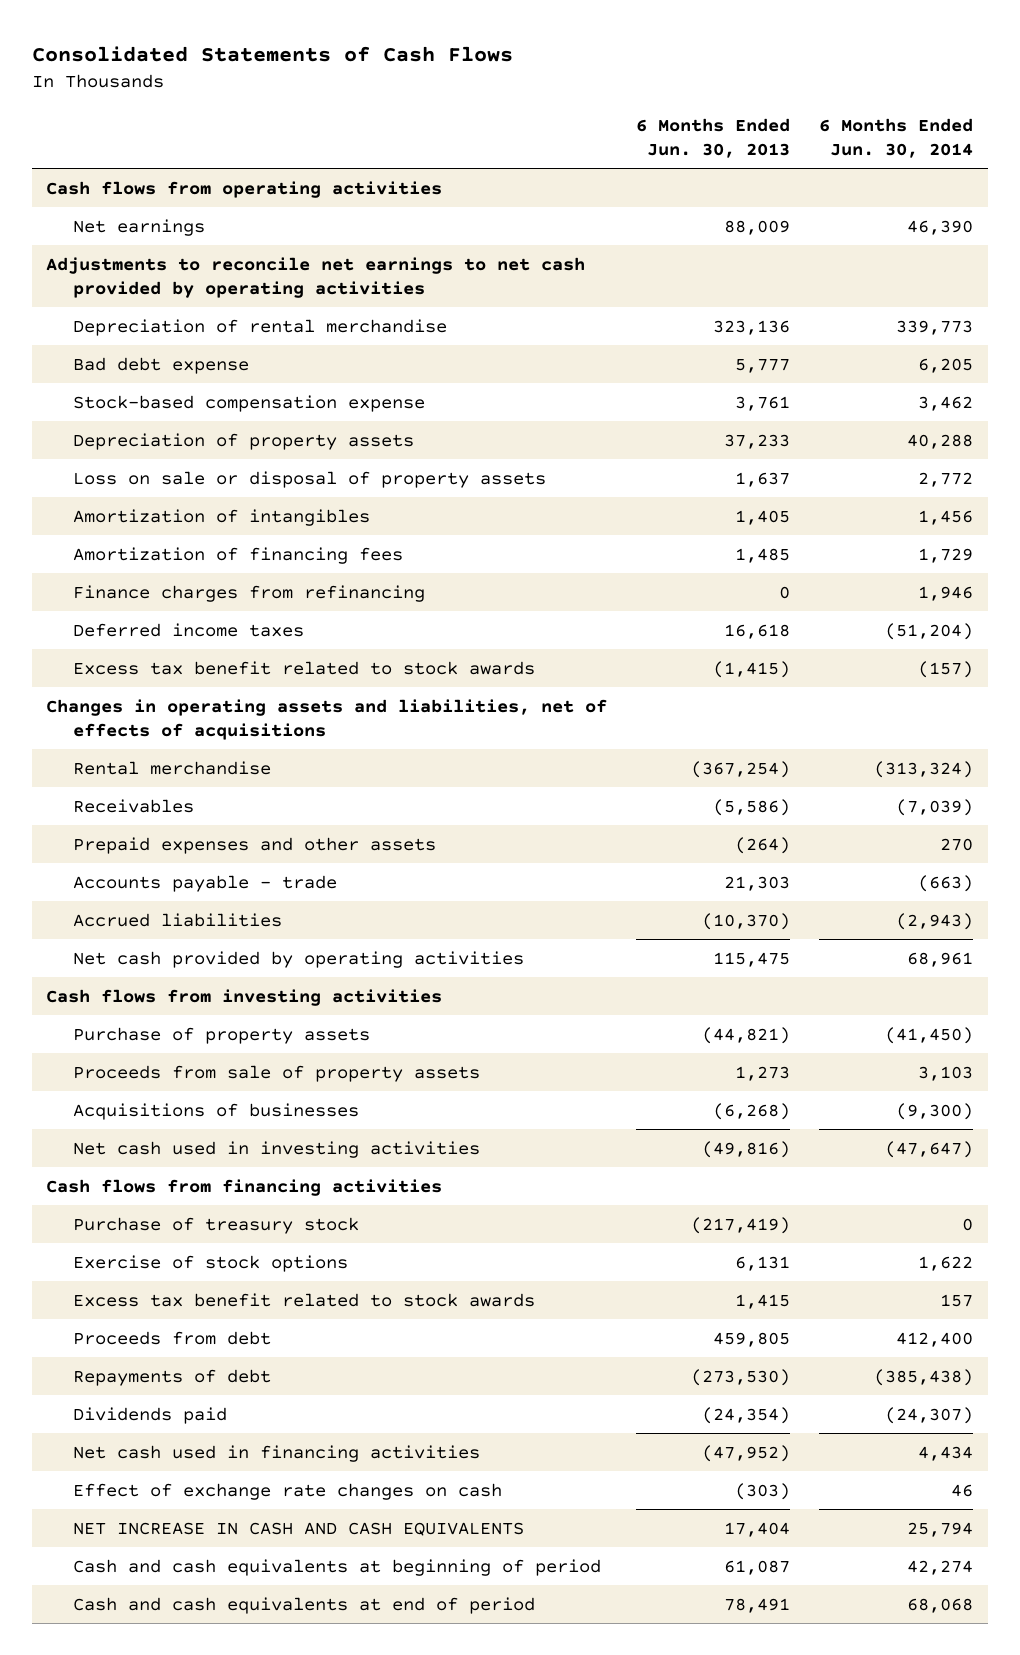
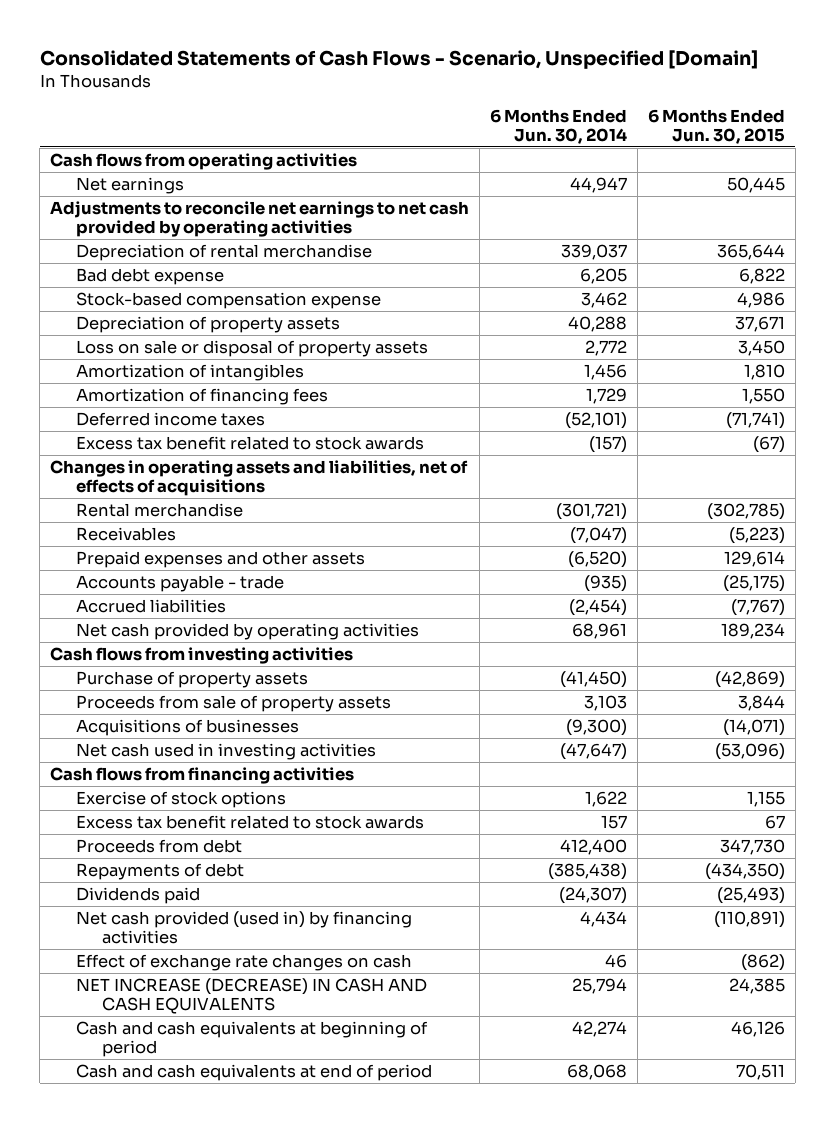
[31,46,513,63] Consolidated Statements of Cash Flows -> [39,50,758,70] Consolidated Statements of Cash Flows - Scenario, Unspecified [Domain]
[636,117,791,158] 6 Months Ended Jun. 30, 2013 -> none
none -> [647,108,785,144] 6 Months Ended Jun. 30, 2015
[907,219,974,235] 46,390 -> [569,177,627,194] 44,947
[896,319,974,335] 339,773 -> [560,244,627,261] 339,037
[72,584,425,602] Finance charges from refinancing -> none
[885,622,974,640] (51,204) -> [564,412,627,430] (52,101)
[874,760,974,778] (313,324) -> [555,503,627,521] (301,721)
[896,798,974,816] (7,039) -> [569,527,627,545] (7,047)
[940,837,974,851] 270 -> [567,551,627,569] (6,520)
[918,874,974,892] (663) -> [583,575,627,593] (935)
[896,912,974,930] (2,943) -> [568,599,627,617] (2,454)
[72,1216,359,1234] Purchase of treasury stock -> none
[72,1444,480,1462] Net cash used in financing activities -> [76,911,413,945] Net cash provided (used in) by financing activities
[72,1521,524,1536] NET INCREASE IN CASH AND CASH EQUIVALENTS -> [76,978,428,1015] NET INCREASE (DECREASE) IN CASH AND CASH EQUIVALENTS

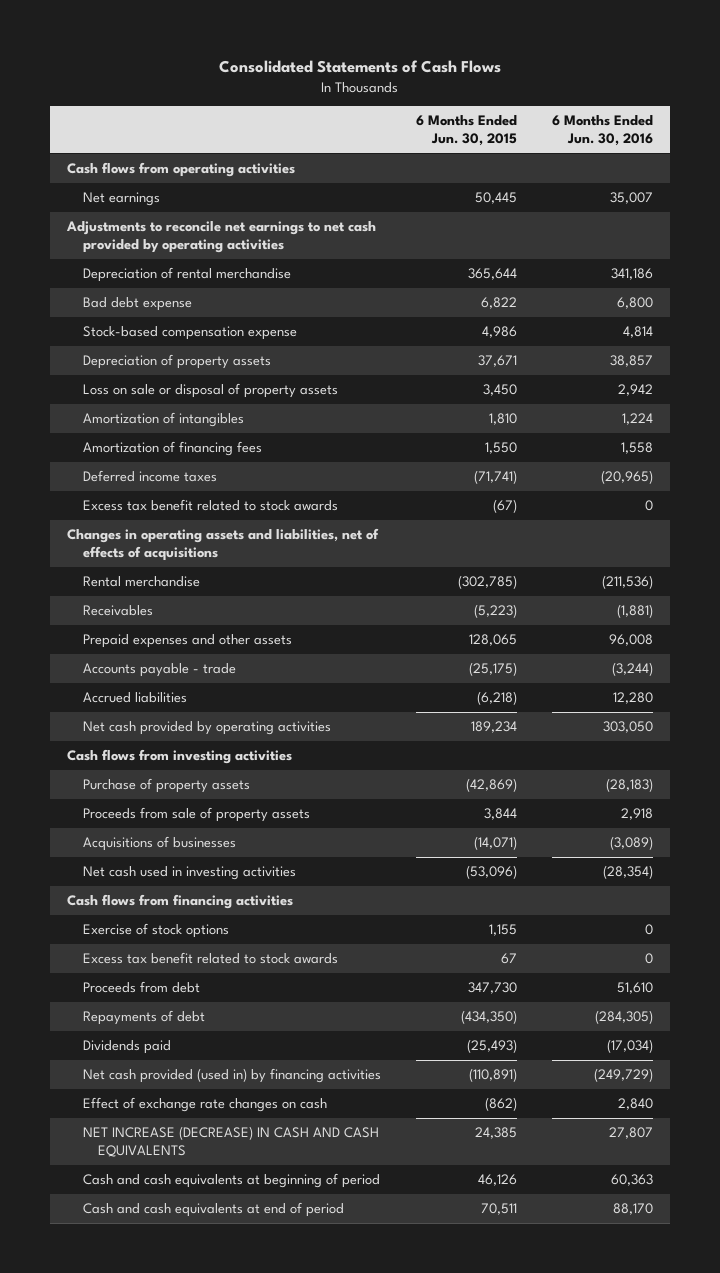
[39,50,758,70] Consolidated Statements of Cash Flows - Scenario, Unspecified [Domain] -> [219,60,502,74] Consolidated Statements of Cash Flows
[489,108,627,144] 6 Months Ended Jun. 30, 2014 -> none
none -> [551,115,653,147] 6 Months Ended Jun. 30, 2016
[723,551,785,568] 129,614 -> [468,634,517,647] 128,065
[730,599,785,617] (7,767) -> [476,691,517,706] (6,218)

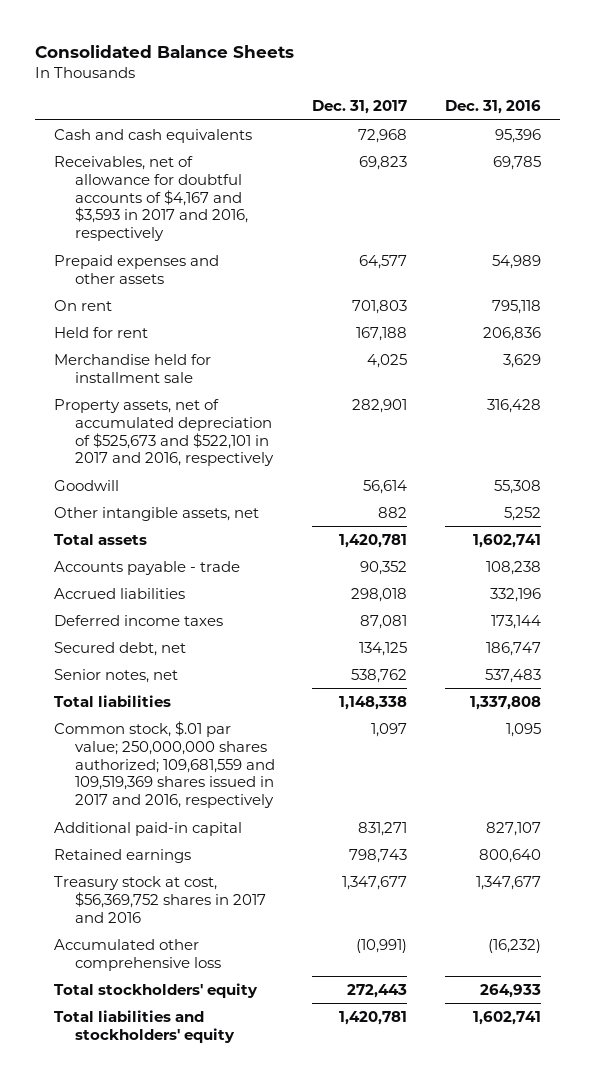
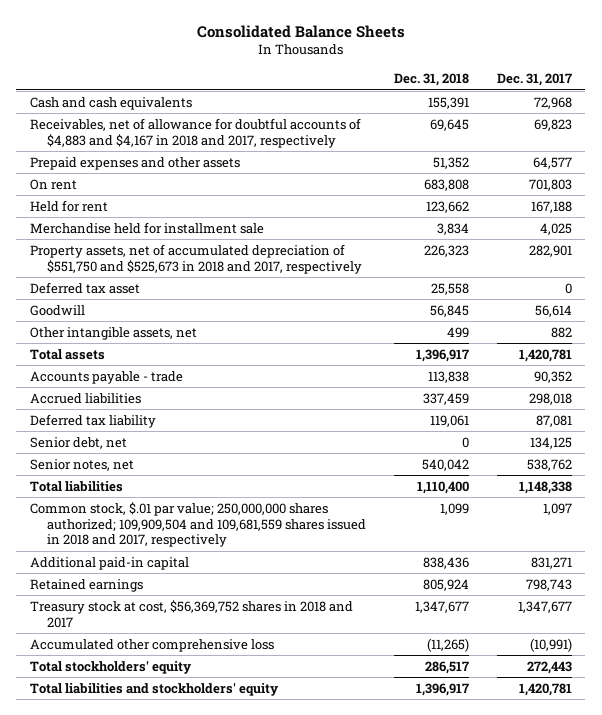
[445,100,542,115] Dec. 31, 2016 -> none
none -> [393,73,469,87] Dec. 31, 2018
[53,155,248,242] Receivables, net of allowance for doubtful accounts of $4,167 and $3,593 in 2017 and 2016, respectively -> [30,117,362,148] Receivables, net of allowance for doubtful accounts of $4,883 and $4,167 in 2018 and 2017, respectively
[53,398,274,467] Property assets, net of accumulated depreciation of $525,673 and $522,101 in 2017 and 2016, respectively -> [30,243,363,274] Property assets, net of accumulated depreciation of $551,750 and $525,673 in 2018 and 2017, respectively
none -> [30,281,141,294] Deferred tax asset
[53,614,223,626] Deferred income taxes -> [30,413,157,428] Deferred tax liability
[53,641,186,656] Secured debt, net -> [30,436,128,449] Senior debt, net
[53,720,275,809] Common stock, $.01 par value; 250,000,000 shares authorized; 109,681,559 and 109,519,369 shares issued in 2017 and 2016, respectively -> [30,501,367,548] Common stock, $.01 par value; 250,000,000 shares authorized; 109,909,504 and 109,681,559 shares issued in 2018 and 2017, respectively
[53,875,266,923] Treasury stock at cost, $56,369,752 shares in 2017 and 2016 -> [30,599,354,628] Treasury stock at cost, $56,369,752 shares in 2018 and 2017

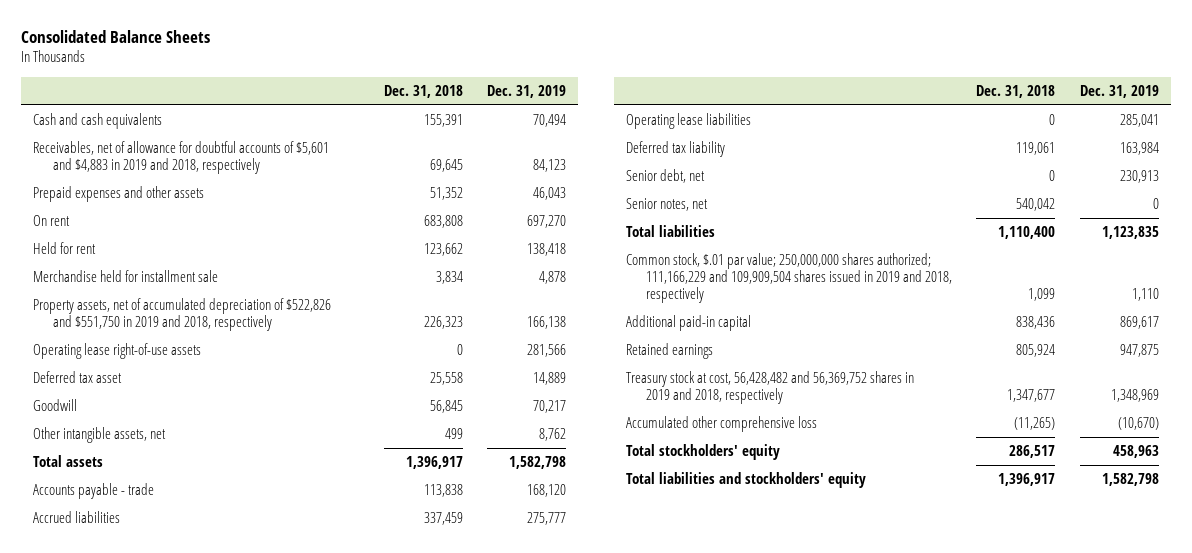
[496,73,572,87] Dec. 31, 2017 -> none
none -> [486,84,566,98] Dec. 31, 2019
[30,117,362,148] Receivables, net of allowance for doubtful accounts of $4,883 and $4,167 in 2018 and 2017, respectively -> [33,141,330,175] Receivables, net of allowance for doubtful accounts of $5,601 and $4,883 in 2019 and 2018, respectively
[30,243,363,274] Property assets, net of accumulated depreciation of $551,750 and $525,673 in 2018 and 2017, respectively -> [33,298,332,332] Property assets, net of accumulated depreciation of $522,826 and $551,750 in 2019 and 2018, respectively
none -> [33,343,202,360] Operating lease right-of-use assets
none -> [625,113,751,130] Operating lease liabilities
[30,501,367,548] Common stock, $.01 par value; 250,000,000 shares authorized; 109,909,504 and 109,681,559 shares issued in 2018 and 2017, respectively -> [625,253,953,304] Common stock, $.01 par value; 250,000,000 shares authorized; 111,166,229 and 109,909,504 shares issued in 2019 and 2018, respectively
[30,599,354,628] Treasury stock at cost, $56,369,752 shares in 2018 and 2017 -> [625,371,914,405] Treasury stock at cost, 56,428,482 and 56,369,752 shares in 2019 and 2018, respectively

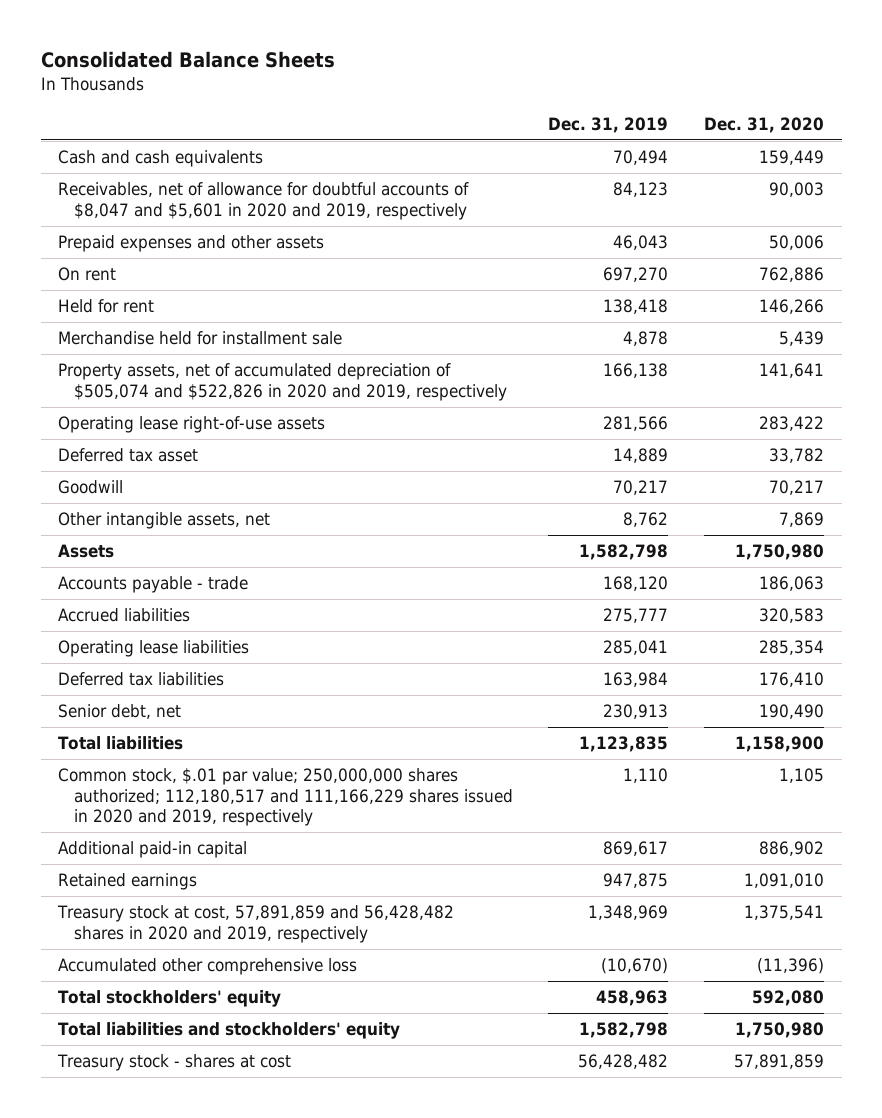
[383,84,463,98] Dec. 31, 2018 -> none
none -> [703,117,824,134] Dec. 31, 2020
[33,141,330,175] Receivables, net of allowance for doubtful accounts of $5,601 and $4,883 in 2019 and 2018, respectively -> [58,182,470,220] Receivables, net of allowance for doubtful accounts of $8,047 and $5,601 in 2020 and 2019, respectively
[33,298,332,332] Property assets, net of accumulated depreciation of $522,826 and $551,750 in 2019 and 2018, respectively -> [58,363,507,401] Property assets, net of accumulated depreciation of $505,074 and $522,826 in 2020 and 2019, respectively
[33,455,104,468] Total assets -> [58,544,115,559] Assets
[625,141,725,158] Deferred tax liability -> [58,672,225,687] Deferred tax liabilities
[625,198,708,212] Senior notes, net -> none
[625,253,953,304] Common stock, $.01 par value; 250,000,000 shares authorized; 111,166,229 and 109,909,504 shares issued in 2019 and 2018, respectively -> [58,768,513,827] Common stock, $.01 par value; 250,000,000 shares authorized; 112,180,517 and 111,166,229 shares issued in 2020 and 2019, respectively
[625,371,914,405] Treasury stock at cost, 56,428,482 and 56,369,752 shares in 2019 and 2018, respectively -> [57,905,455,943] Treasury stock at cost, 57,891,859 and 56,428,482 shares in 2020 and 2019, respectively
none -> [57,1054,292,1072] Treasury stock - shares at cost

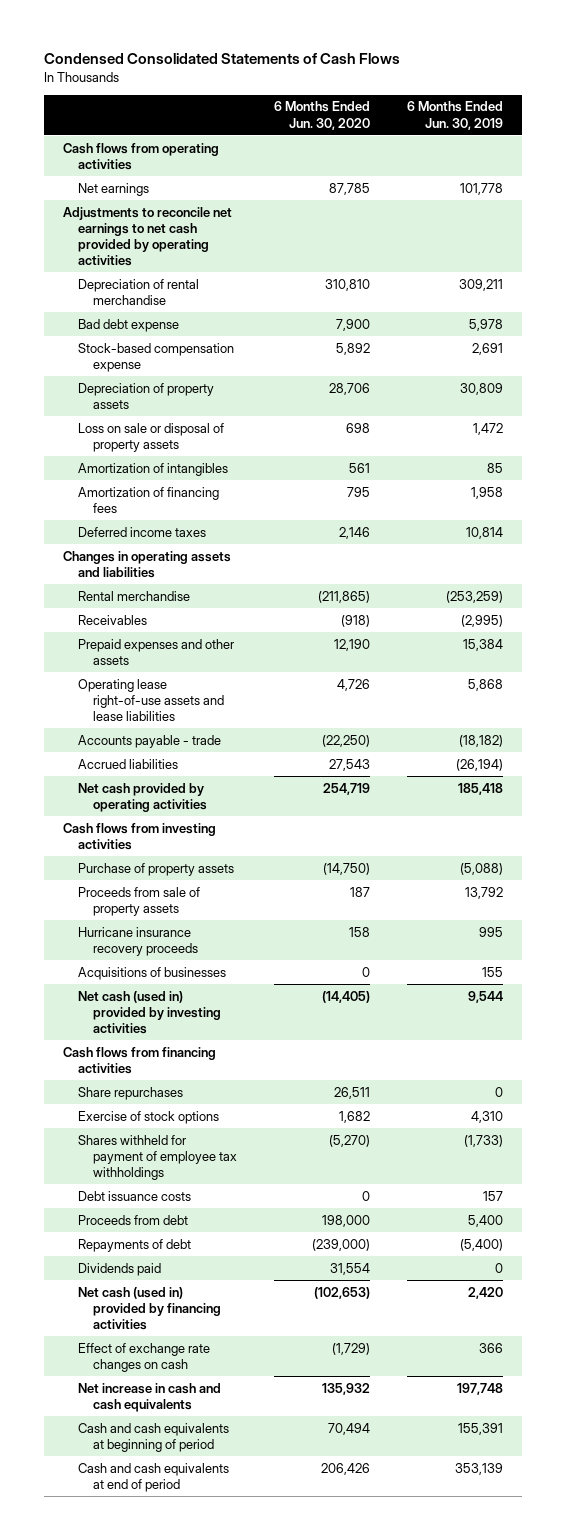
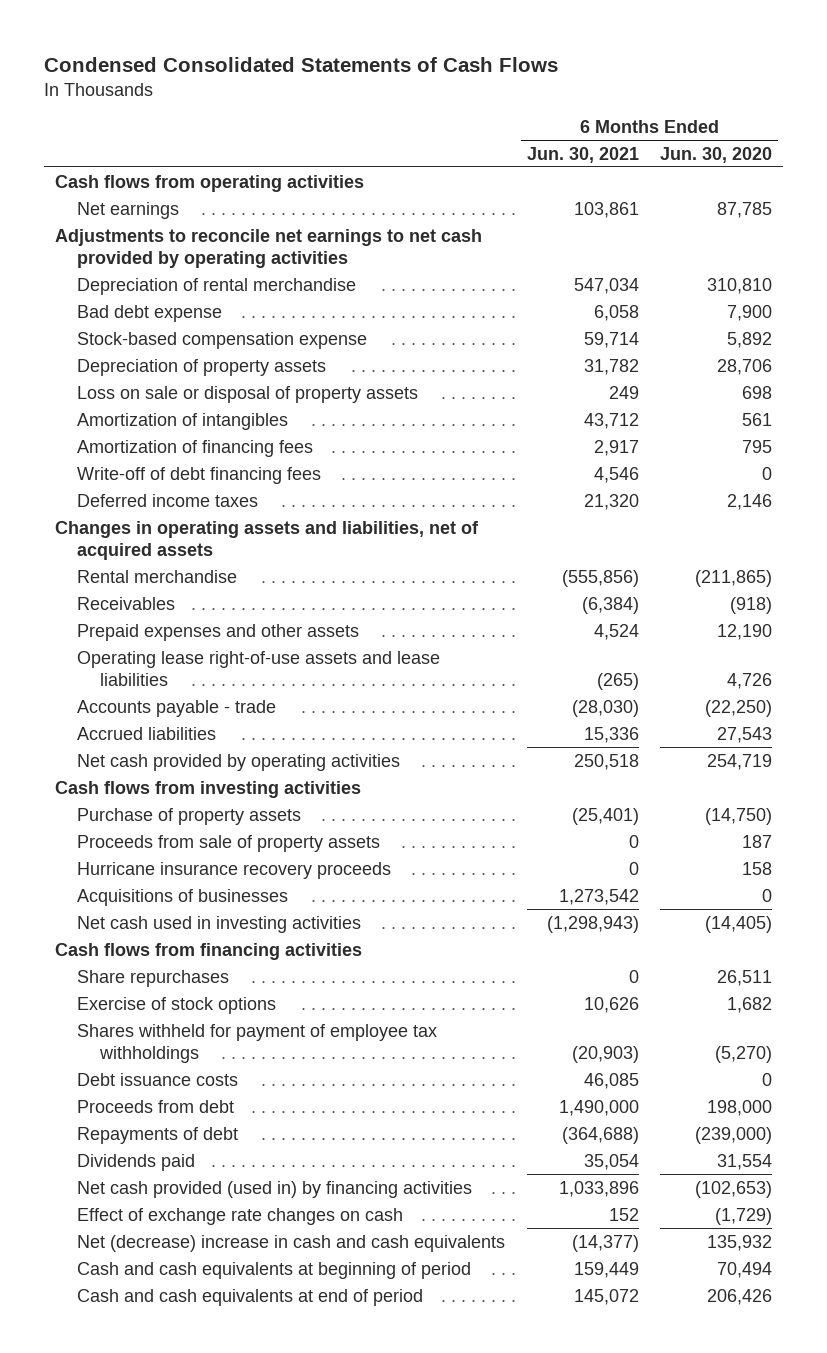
[407,101,504,130] 6 Months Ended Jun. 30, 2019 -> none
none -> [526,146,639,163] Jun. 30, 2021
none -> [77,466,322,484] Write-off of debt financing fees
[62,550,231,578] Changes in operating assets and liabilities -> [54,520,479,560] Changes in operating assets and liabilities, net of acquired assets
[77,990,221,1035] Net cash (used in) provided by investing activities -> [77,915,362,933] Net cash used in investing activities
[77,1286,221,1331] Net cash (used in) provided by financing activities -> [77,1180,473,1198] Net cash provided (used in) by financing activities
[77,1382,221,1412] Net increase in cash and cash equivalents -> [77,1234,506,1252] Net (decrease) increase in cash and cash equivalents

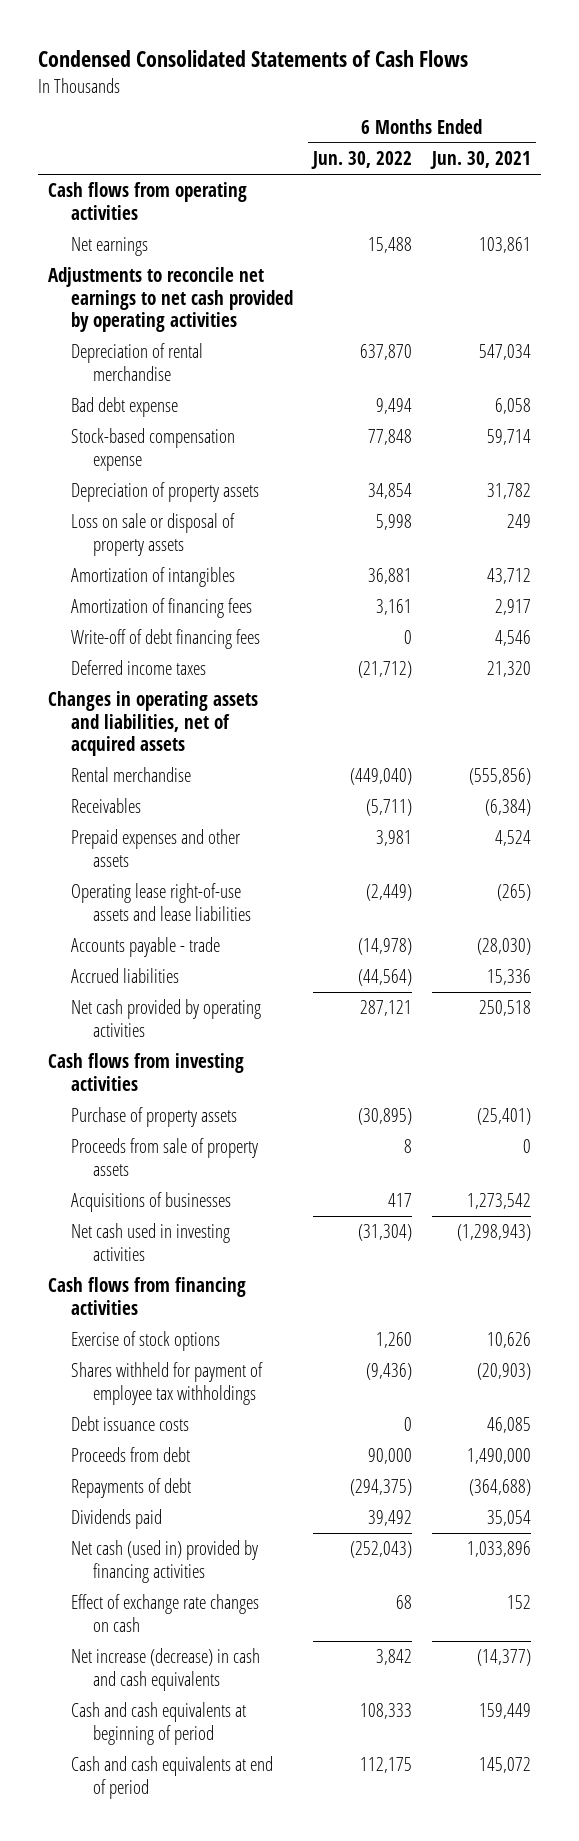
[660,146,773,163] Jun. 30, 2020 -> none
none -> [310,151,412,170] Jun. 30, 2022
[77,861,392,879] Hurricane insurance recovery proceeds -> none
[77,969,230,987] Share repurchases -> none
[77,1180,473,1198] Net cash provided (used in) by financing activities -> [70,1540,258,1583] Net cash (used in) provided by financing activities
[77,1234,506,1252] Net (decrease) increase in cash and cash equivalents -> [70,1648,260,1691] Net increase (decrease) in cash and cash equivalents

